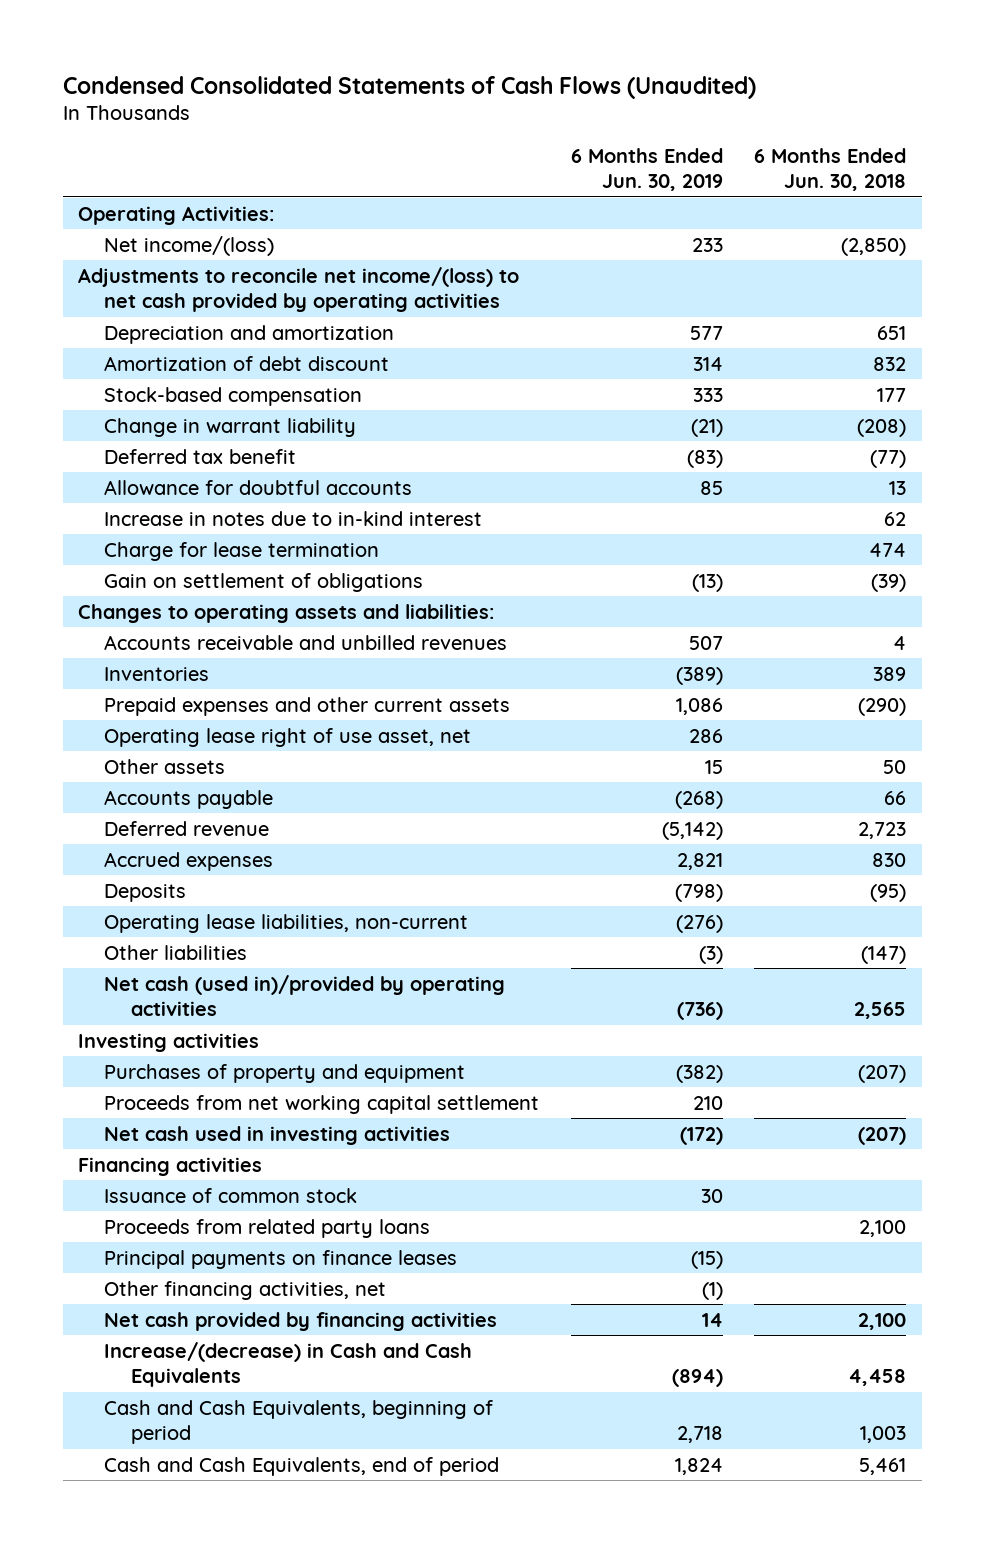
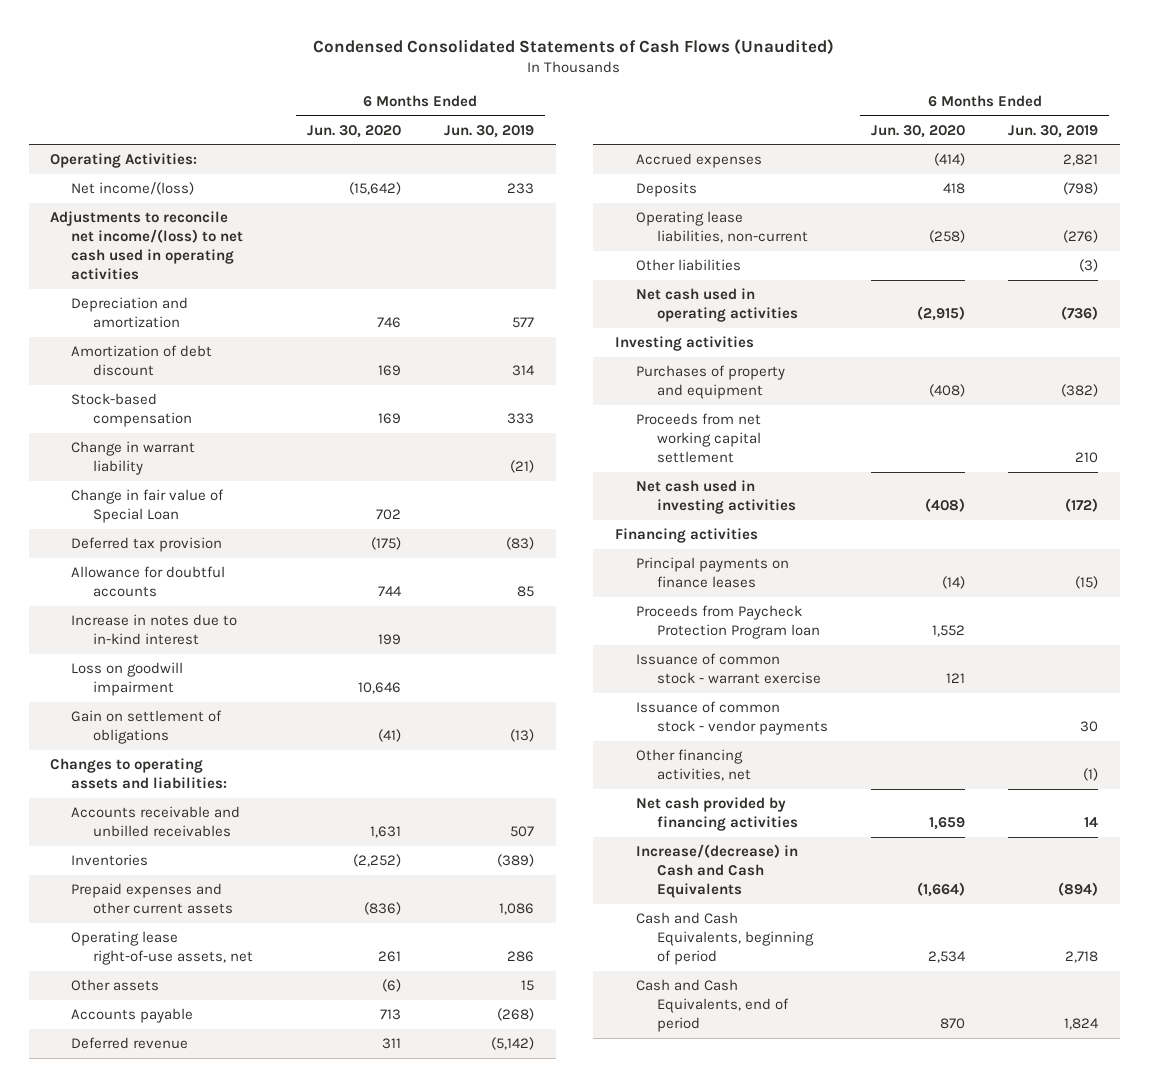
[754,148,907,192] 6 Months Ended Jun. 30, 2018 -> none
none -> [306,124,401,138] Jun. 30, 2020
[78,266,520,313] Adjustments to reconcile net income/(loss) to net cash provided by operating activities -> [50,211,244,281] Adjustments to reconcile net income/(loss) to net cash used in operating activities
none -> [71,489,225,524] Change in fair value of Special Loan
[104,448,297,464] Deferred tax benefit -> [71,537,223,553] Deferred tax provision
[104,541,380,561] Charge for lease termination -> none
none -> [71,662,184,697] Loss on goodwill impairment
[104,634,508,650] Accounts receivable and unbilled revenues -> [71,806,241,838] Accounts receivable and unbilled receivables
[104,727,472,747] Operating lease right of use asset, net -> [71,931,253,966] Operating lease right-of-use assets, net
[104,974,506,1017] Net cash (used in)/provided by operating activities -> [635,288,798,323] Net cash used in operating activities
[104,1187,358,1203] Issuance of common stock -> none
[104,1218,431,1238] Proceeds from related party loans -> none
none -> [635,605,820,640] Proceeds from Paycheck Protection Program loan
none -> [635,653,821,685] Issuance of common stock - warrant exercise
none -> [635,701,828,736] Issuance of common stock - vendor payments

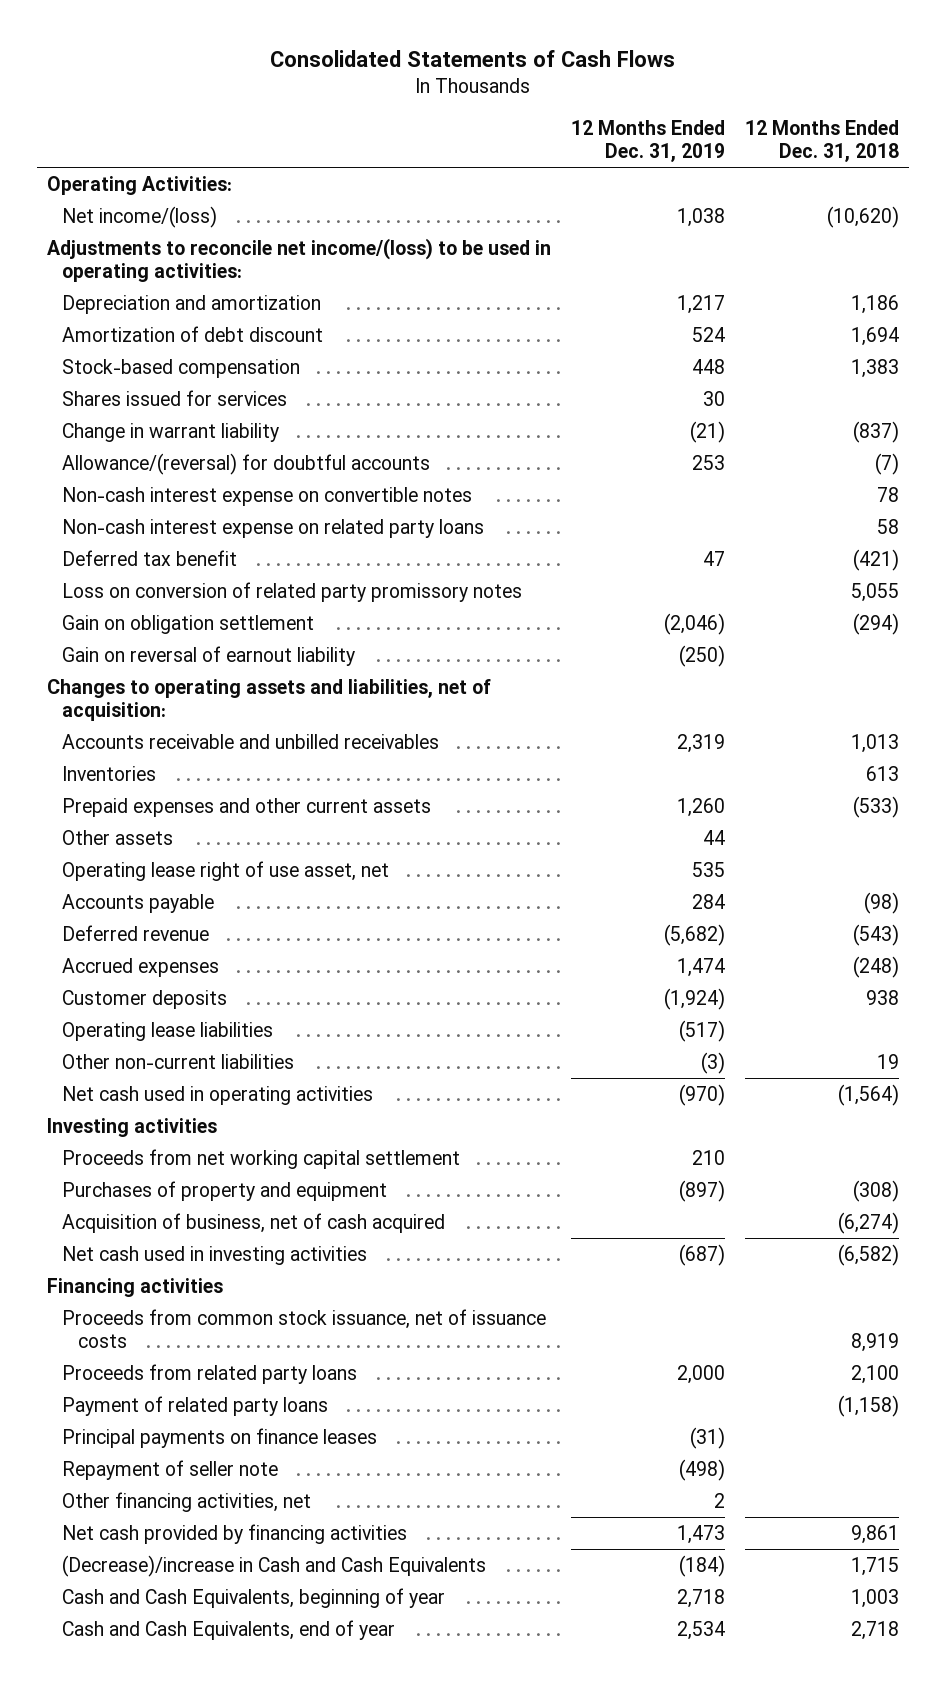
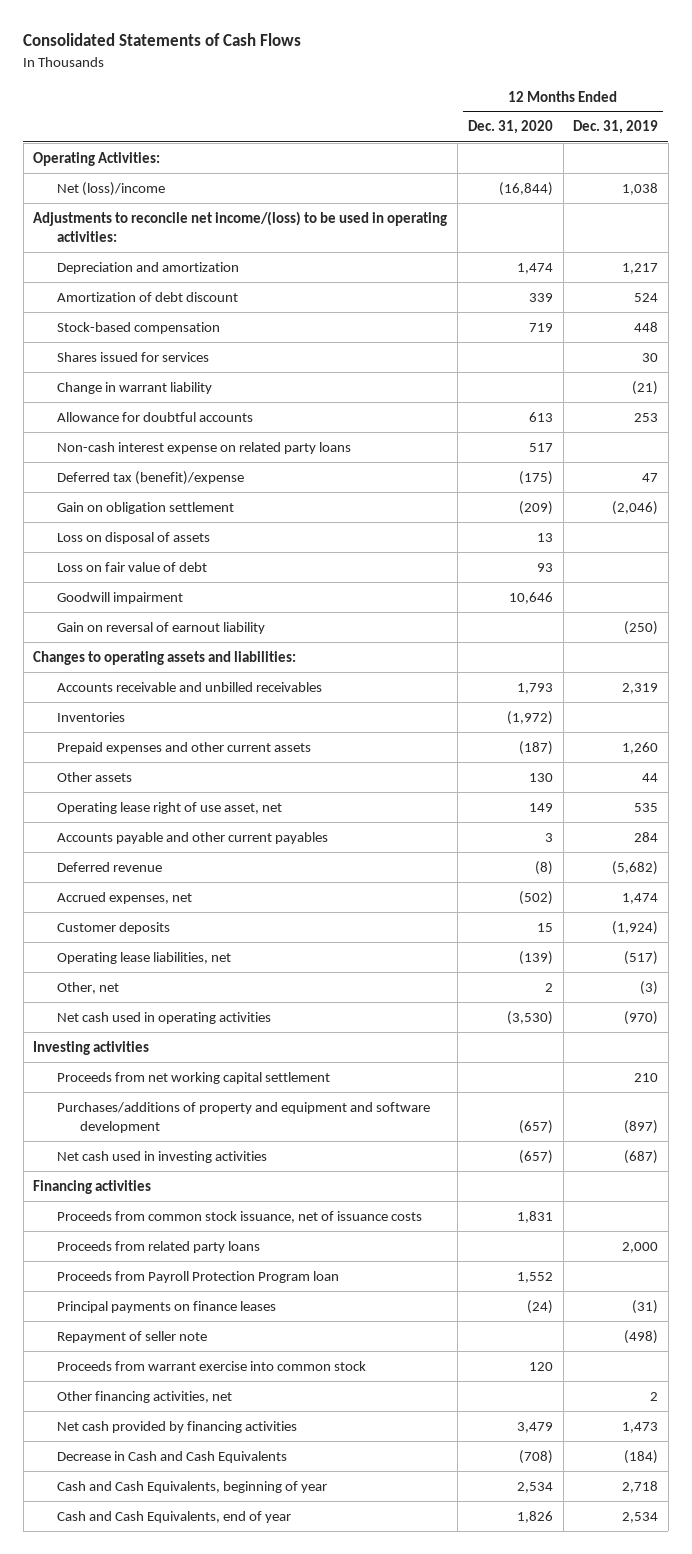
[745,120,900,162] 12 Months Ended Dec. 31, 2018 -> none
none -> [467,120,553,135] Dec. 31, 2020
[62,205,218,228] Net income/(loss) -> [56,181,165,196] Net (loss)/income
[62,486,473,506] Non-cash interest expense on convertible notes -> none
[62,452,431,475] Allowance/(reversal) for doubtful accounts -> [56,411,253,422] Allowance for doubtful accounts
[62,581,523,602] Loss on conversion of related party promissory notes -> none
[62,549,238,566] Deferred tax benefit -> [56,470,244,485] Deferred tax (benefit)/expense
none -> [56,531,210,544] Loss on disposal of assets
none -> [56,561,207,572] Loss on fair value of debt
none -> [56,591,183,604] Goodwill impairment
[47,678,492,721] Changes to operating assets and liabilities, net of acquisition: -> [33,650,297,665] Changes to operating assets and liabilities:
[62,893,215,913] Accounts payable -> [56,831,328,844] Accounts payable and other current payables
[62,957,220,977] Accrued expenses -> [56,891,192,904] Accrued expenses, net
[62,1021,274,1041] Operating lease liabilities -> [56,951,231,964] Operating lease liabilities, net
[62,1053,295,1069] Other non-current liabilities -> [56,981,119,994] Other, net
[62,1212,446,1233] Acquisition of business, net of cash acquired -> none
[62,1180,388,1201] Purchases of property and equipment -> [56,1101,430,1134] Purchases/additions of property and equipment and software development
[62,1395,329,1416] Payment of related party loans -> none
none -> [56,1270,339,1283] Proceeds from Payroll Protection Program loan
none -> [56,1360,366,1371] Proceeds from warrant exercise into common stock
[62,1554,487,1577] (Decrease)/increase in Cash and Cash Equivalents -> [56,1450,287,1463] Decrease in Cash and Cash Equivalents

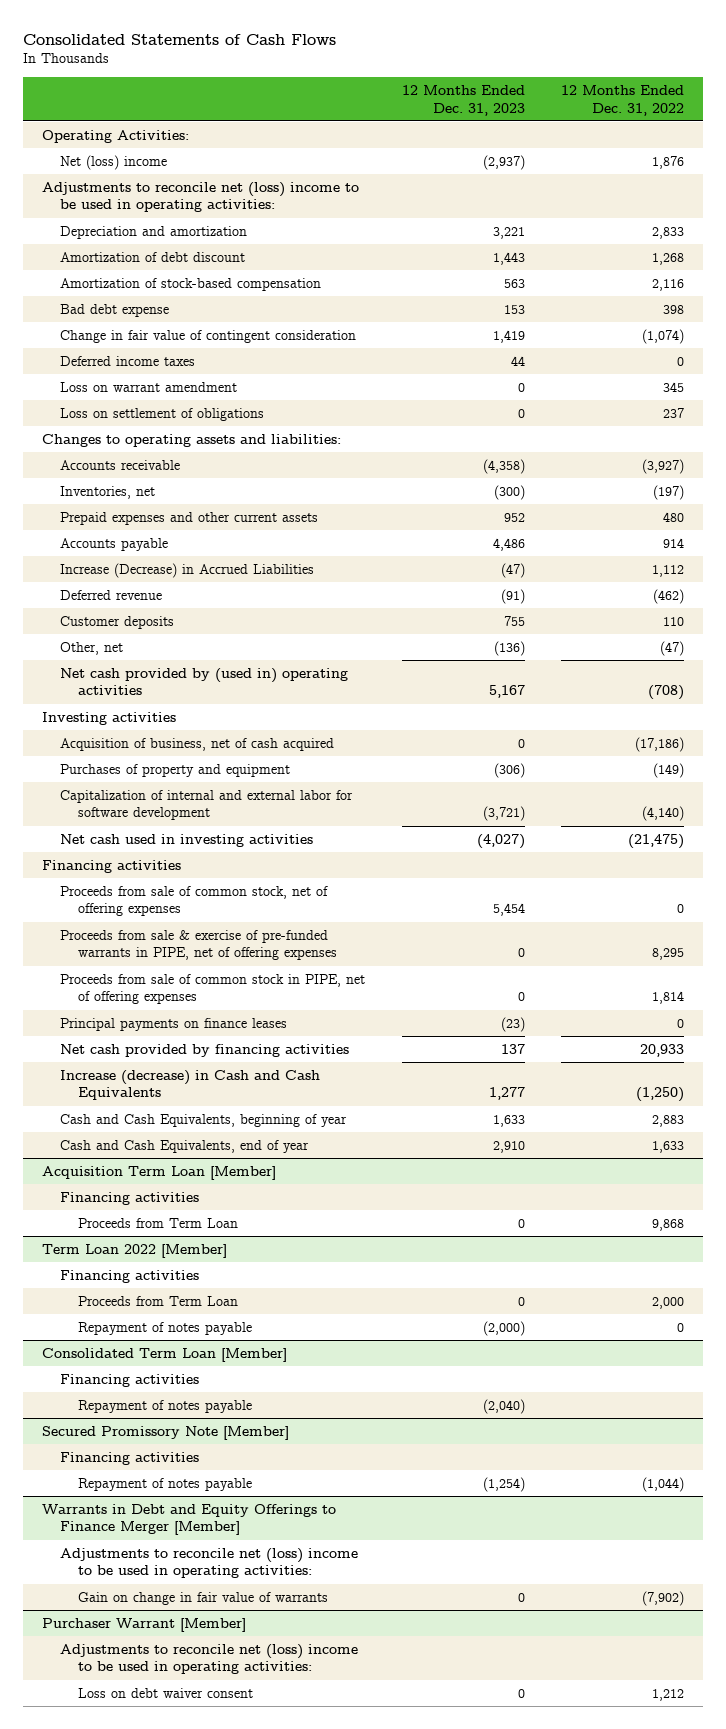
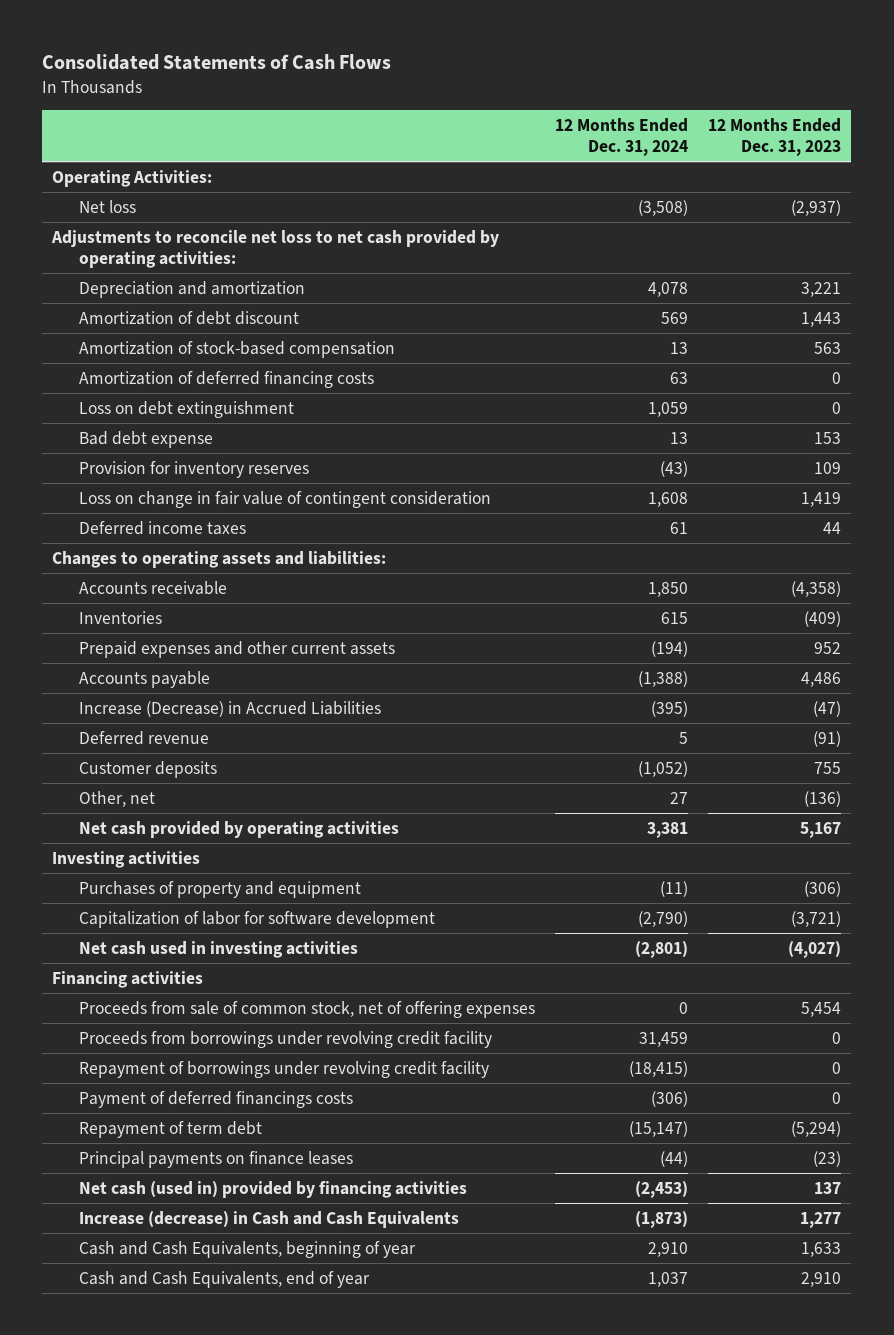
[561,85,685,116] 12 Months Ended Dec. 31, 2022 -> none
none -> [554,117,688,156] 12 Months Ended Dec. 31, 2024
[59,154,167,170] Net (loss) income -> [78,199,136,213] Net loss
[41,181,359,213] Adjustments to reconcile net (loss) income to be used in operating activities: -> [51,229,500,268] Adjustments to reconcile net loss to net cash provided by operating activities:
none -> [78,370,374,388] Amortization of deferred financing costs
none -> [78,400,294,418] Loss on debt extinguishment
none -> [78,460,309,478] Provision for inventory reserves
[59,329,356,343] Change in fair value of contingent consideration -> [78,490,491,508] Loss on change in fair value of contingent consideration
[59,381,237,392] Loss on warrant amendment -> none
[59,407,264,421] Loss on settlement of obligations -> none
[59,485,155,499] Inventories, net -> [78,610,162,624] Inventories
[493,484,525,500] (300) -> [804,610,842,627] (409)
[59,667,348,696] Net cash provided by (used in) operating activities -> [78,820,399,838] Net cash provided by operating activities
[59,737,334,751] Acquisition of business, net of cash acquired -> none
[59,789,353,821] Capitalization of internal and external labor for software development -> [78,910,435,928] Capitalization of labor for software development
[59,929,337,961] Proceeds from sale & exercise of pre-funded warrants in PIPE, net of offering expenses -> none
[59,973,365,1005] Proceeds from sale of common stock in PIPE, net of offering expenses -> none
none -> [78,1030,492,1048] Proceeds from borrowings under revolving credit facility
none -> [78,1060,489,1078] Repayment of borrowings under revolving credit facility
none -> [78,1090,353,1108] Payment of deferred financings costs
none -> [78,1120,262,1138] Repayment of term debt
[59,1043,349,1057] Net cash provided by financing activities -> [78,1180,467,1198] Net cash (used in) provided by financing activities
[41,1165,276,1180] Acquisition Term Loan [Member] -> none
[59,1191,199,1205] Financing activities -> none
[77,1217,238,1228] Proceeds from Term Loan -> none
[41,1243,227,1258] Term Loan 2022 [Member] -> none
[59,1269,199,1283] Financing activities -> none
[77,1295,238,1306] Proceeds from Term Loan -> none
[77,1321,252,1335] Repayment of notes payable -> none
[41,1347,287,1362] Consolidated Term Loan [Member] -> none
[59,1373,199,1387] Financing activities -> none
[77,1399,252,1413] Repayment of notes payable -> none
[41,1425,289,1440] Secured Promissory Note [Member] -> none
[59,1451,199,1465] Financing activities -> none
[77,1477,252,1491] Repayment of notes payable -> none
[41,1503,336,1536] Warrants in Debt and Equity Offerings to Finance Merger [Member] -> none
[59,1547,358,1579] Adjustments to reconcile net (loss) income to be used in operating activities: -> none
[77,1591,328,1605] Gain on change in fair value of warrants -> none
[41,1617,246,1632] Purchaser Warrant [Member] -> none
[59,1643,358,1675] Adjustments to reconcile net (loss) income to be used in operating activities: -> none
[77,1687,253,1698] Loss on debt waiver consent -> none

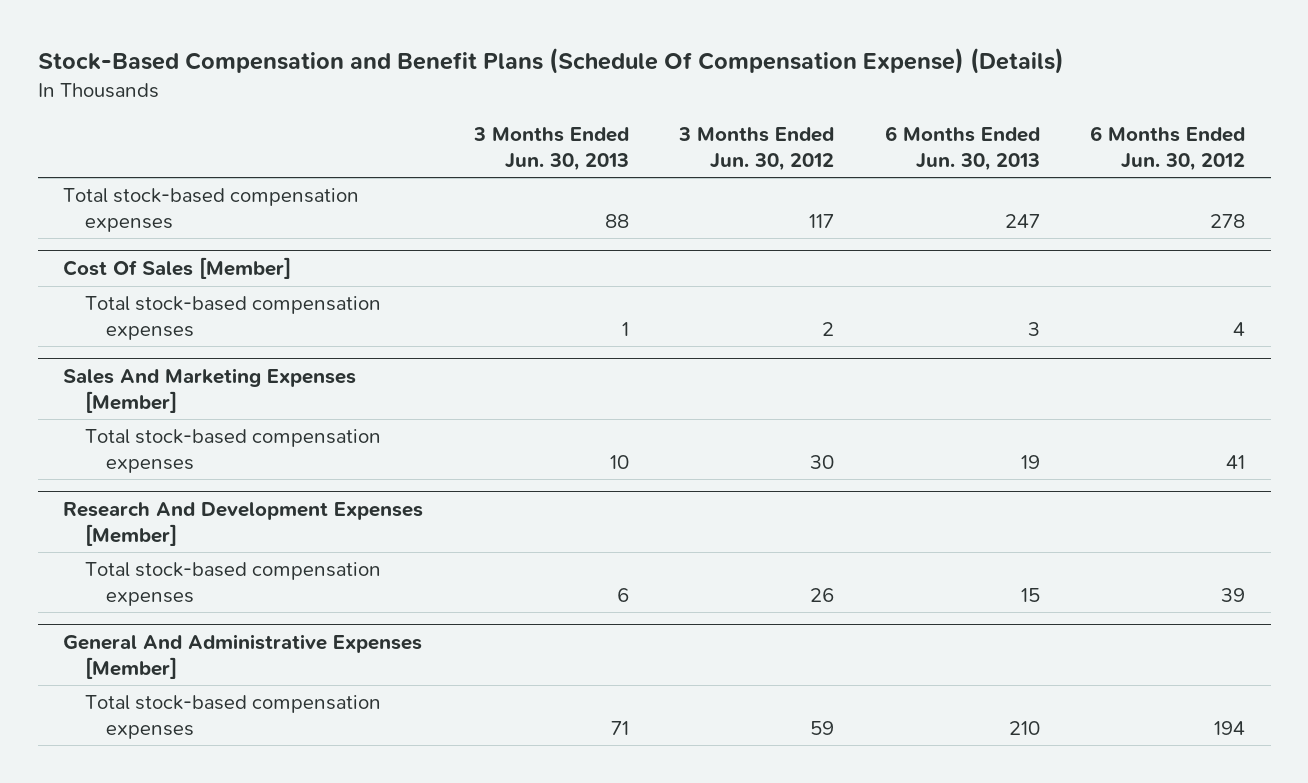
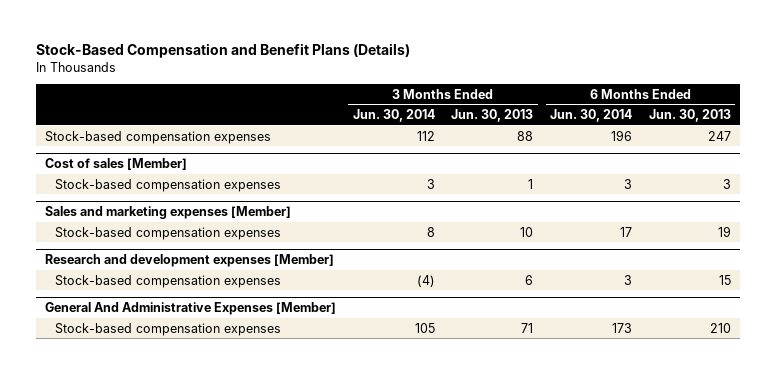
[37,48,1064,75] Stock-Based Compensation and Benefit Plans (Schedule Of Compensation Expense) (Details) -> [36,43,411,59] Stock-Based Compensation and Benefit Plans (Details)
[678,127,835,171] 3 Months Ended Jun. 30, 2012 -> none
[1090,126,1246,171] 6 Months Ended Jun. 30, 2012 -> none
none -> [352,108,435,122] Jun. 30, 2014
none -> [550,108,633,122] Jun. 30, 2014
[63,188,360,232] Total stock-based compensation expenses -> [44,130,271,144] Stock-based compensation expenses
[63,257,292,280] Cost Of Sales [Member] -> [44,158,187,171] Cost of sales [Member]
[84,296,381,340] Total stock-based compensation expenses -> [55,178,282,192] Stock-based compensation expenses
[63,368,357,413] Sales And Marketing Expenses [Member] -> [44,206,291,220] Sales and marketing expenses [Member]
[84,429,381,473] Total stock-based compensation expenses -> [55,226,282,240] Stock-based compensation expenses
[63,502,424,546] Research And Development Expenses [Member] -> [44,254,334,268] Research and development expenses [Member]
[84,562,381,606] Total stock-based compensation expenses -> [55,274,282,288] Stock-based compensation expenses
[84,695,381,739] Total stock-based compensation expenses -> [55,322,282,336] Stock-based compensation expenses

